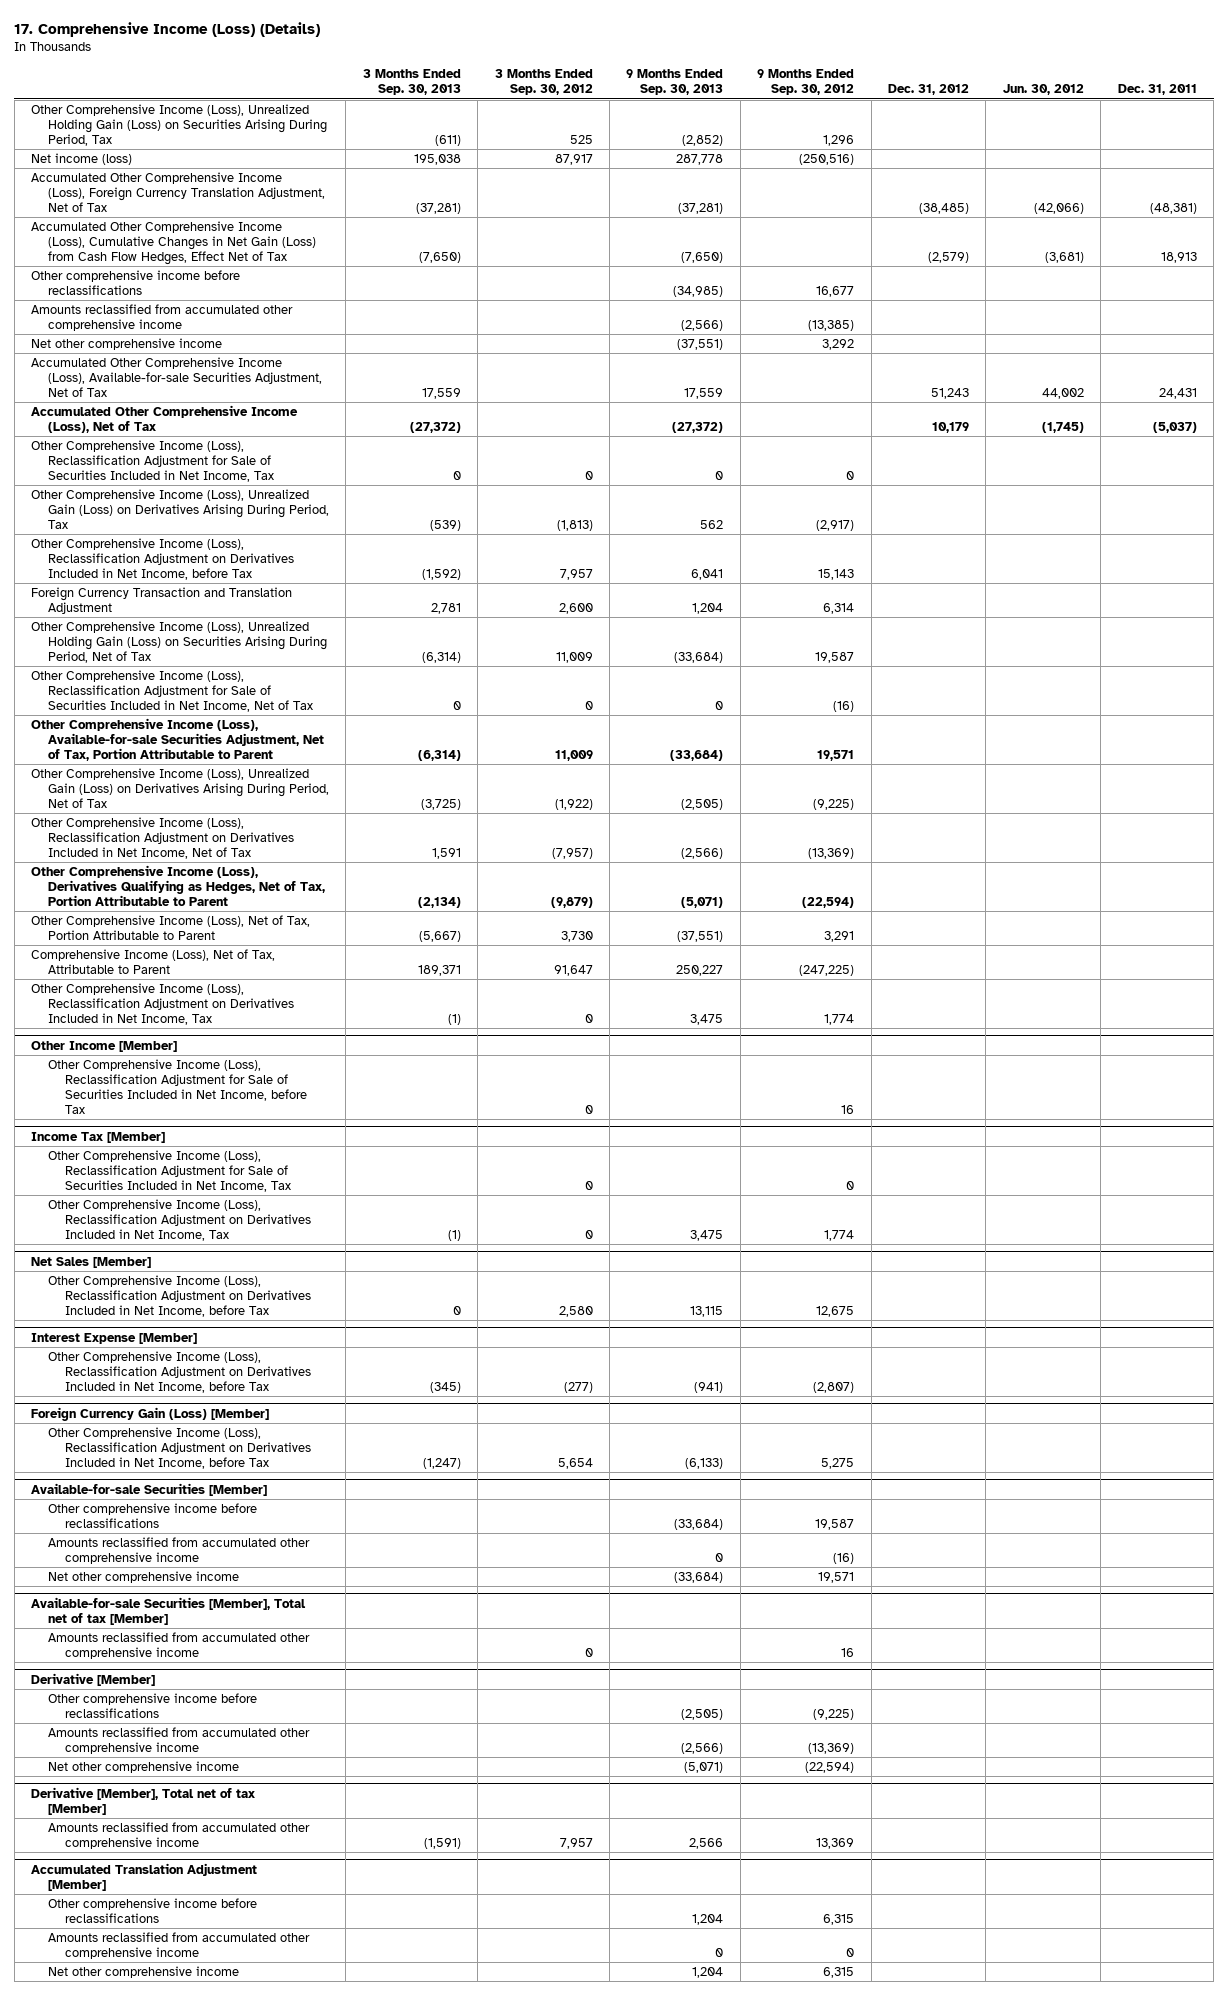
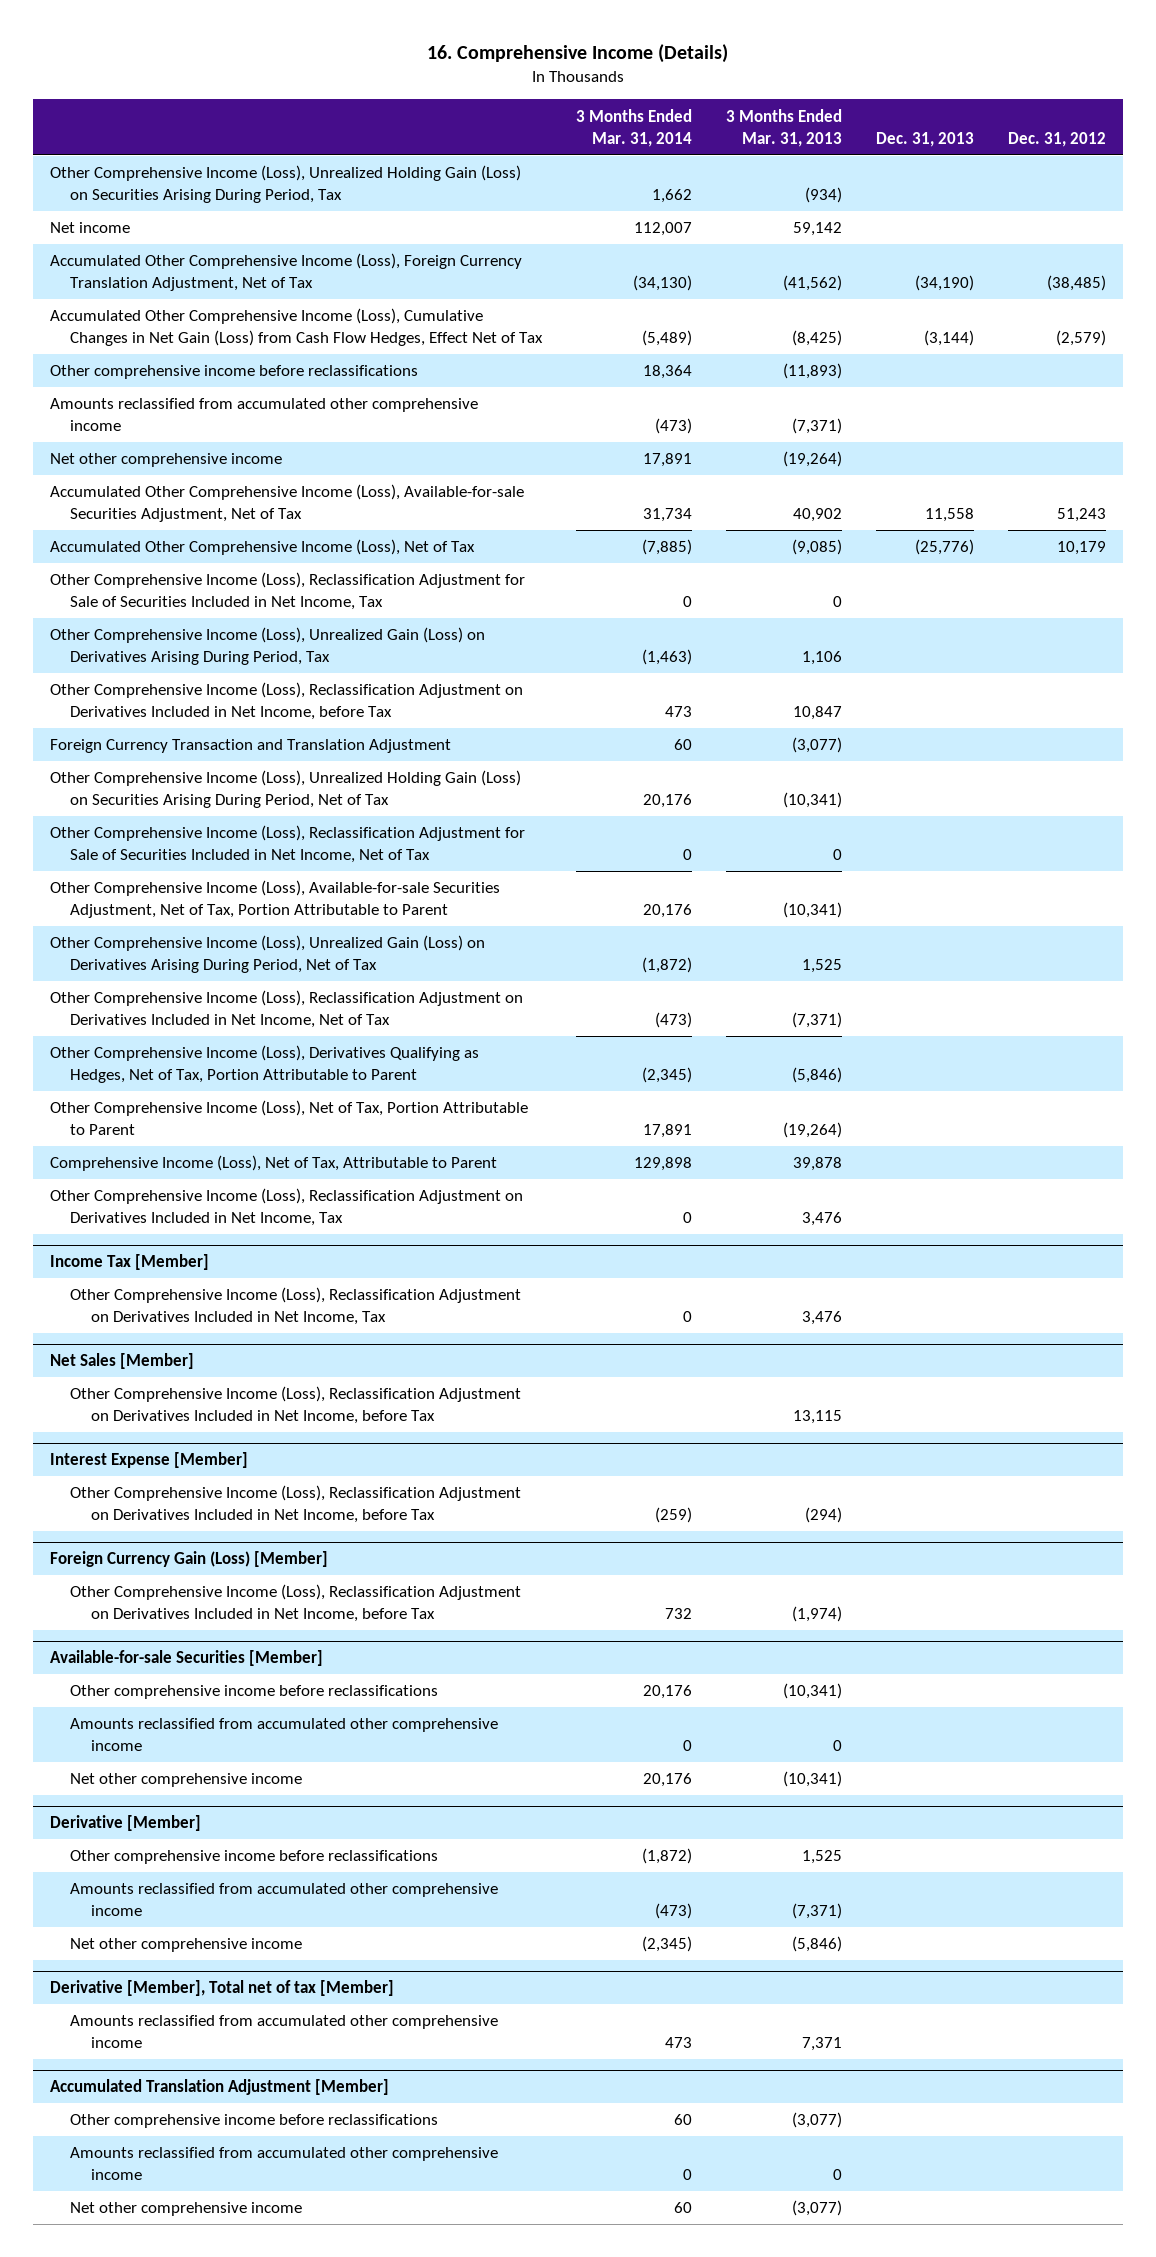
[14,22,321,38] 17. Comprehensive Income (Loss) (Details) -> [427,44,729,64] 16. Comprehensive Income (Details)
[362,69,461,96] 3 Months Ended Sep. 30, 2013 -> none
[494,69,593,96] 3 Months Ended Sep. 30, 2012 -> none
[626,69,724,96] 9 Months Ended Sep. 30, 2013 -> none
[757,69,855,96] 9 Months Ended Sep. 30, 2012 -> none
[1002,84,1084,96] Jun. 30, 2012 -> none
[1117,84,1197,96] Dec. 31, 2011 -> none
none -> [576,108,693,147] 3 Months Ended Mar. 31, 2014
none -> [726,108,843,147] 3 Months Ended Mar. 31, 2013
none -> [876,131,975,147] Dec. 31, 2013
[30,152,132,165] Net income (loss) -> [49,222,130,234] Net income
[30,1040,177,1052] Other Income [Member] -> none
[48,1058,308,1115] Other Comprehensive Income (Loss), Reclassification Adjustment for Sale of Securities Included in Net Income, before Tax -> none
[48,1149,292,1193] Other Comprehensive Income (Loss), Reclassification Adjustment for Sale of Securities Included in Net Income, Tax -> none
[30,1596,306,1625] Available-for-sale Securities [Member], Total net of tax [Member] -> none
[48,1631,311,1660] Amounts reclassified from accumulated other comprehensive income -> none

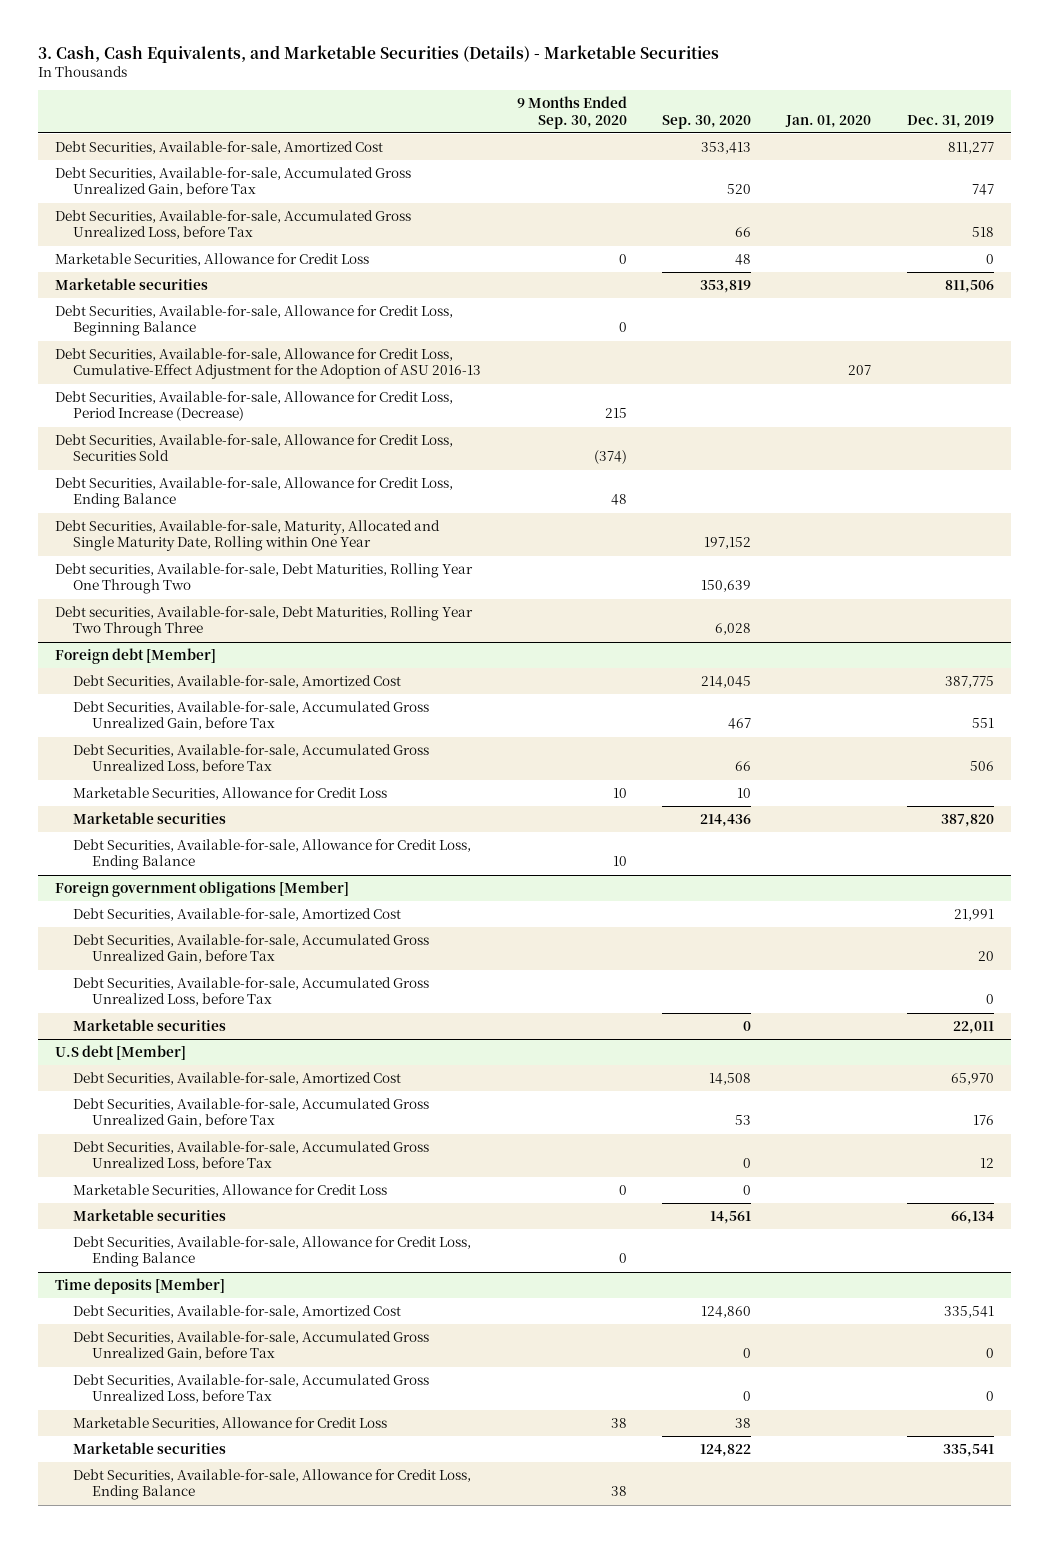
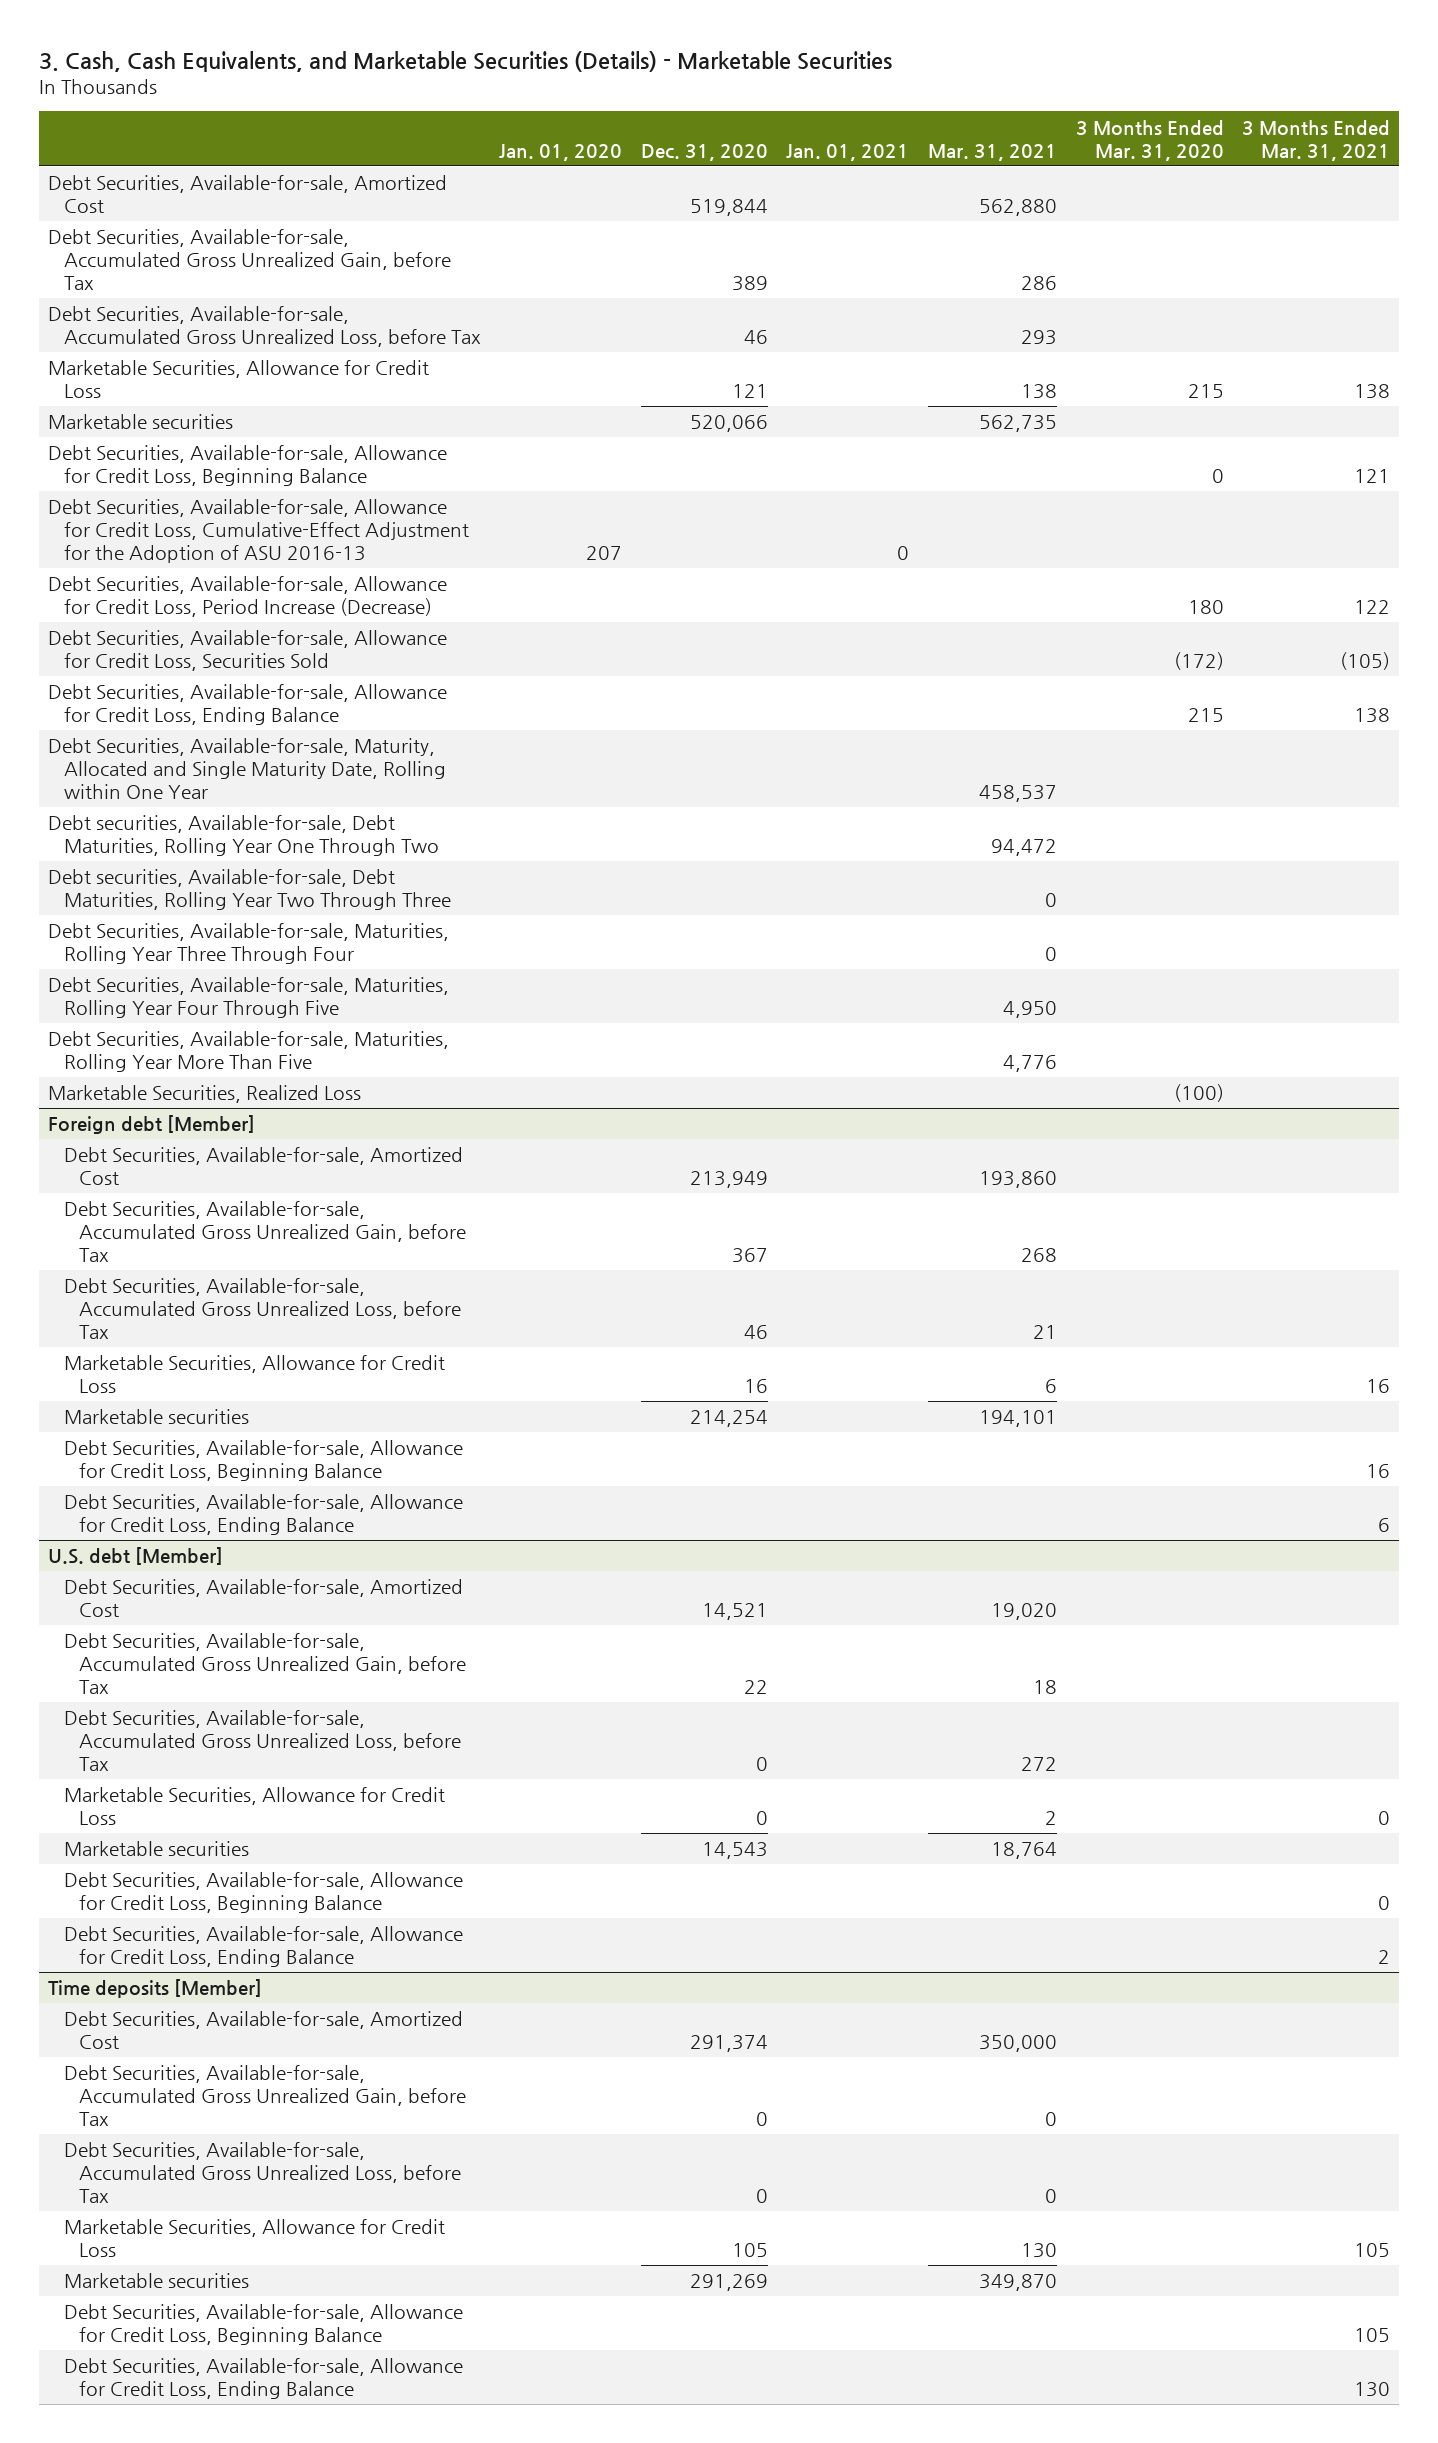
[516,96,627,129] 9 Months Ended Sep. 30, 2020 -> none
[662,114,752,129] Sep. 30, 2020 -> none
[906,114,994,128] Dec. 31, 2019 -> none
none -> [640,143,768,161] Dec. 31, 2020
none -> [786,143,910,161] Jan. 01, 2021
none -> [927,143,1057,161] Mar. 31, 2021
none -> [1075,119,1224,161] 3 Months Ended Mar. 31, 2020
none -> [1242,119,1391,161] 3 Months Ended Mar. 31, 2021
none -> [48,923,450,965] Debt Securities, Available-for-sale, Maturities, Rolling Year Three Through Four
none -> [48,977,450,1019] Debt Securities, Available-for-sale, Maturities, Rolling Year Four Through Five
none -> [48,1031,450,1073] Debt Securities, Available-for-sale, Maturities, Rolling Year More Than Five
none -> [48,1085,362,1104] Marketable Securities, Realized Loss
none -> [63,1440,463,1482] Debt Securities, Available-for-sale, Allowance for Credit Loss, Beginning Balance
[55,880,350,897] Foreign government obligations [Member] -> none
[73,907,402,921] Debt Securities, Available-for-sale, Amortized Cost -> none
[73,933,430,964] Debt Securities, Available-for-sale, Accumulated Gross Unrealized Gain, before Tax -> none
[73,976,430,1007] Debt Securities, Available-for-sale, Accumulated Gross Unrealized Loss, before Tax -> none
[73,1018,227,1031] Marketable securities -> none
[55,1044,187,1060] U.S debt [Member] -> [48,1547,224,1566] U.S. debt [Member]
none -> [63,1872,463,1914] Debt Securities, Available-for-sale, Allowance for Credit Loss, Beginning Balance
none -> [63,2304,463,2346] Debt Securities, Available-for-sale, Allowance for Credit Loss, Beginning Balance

